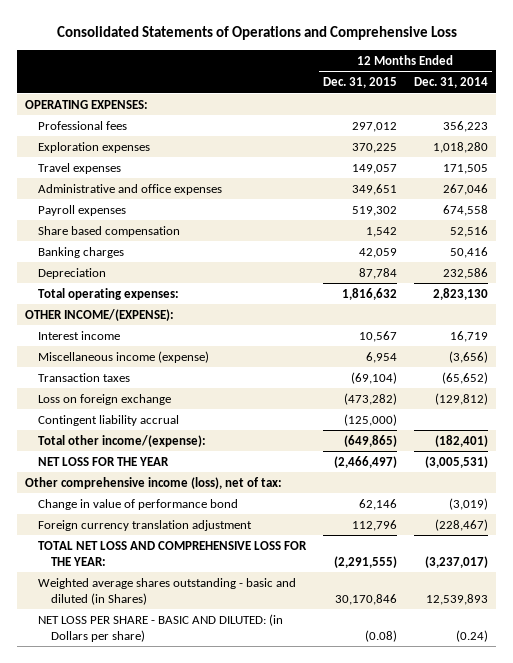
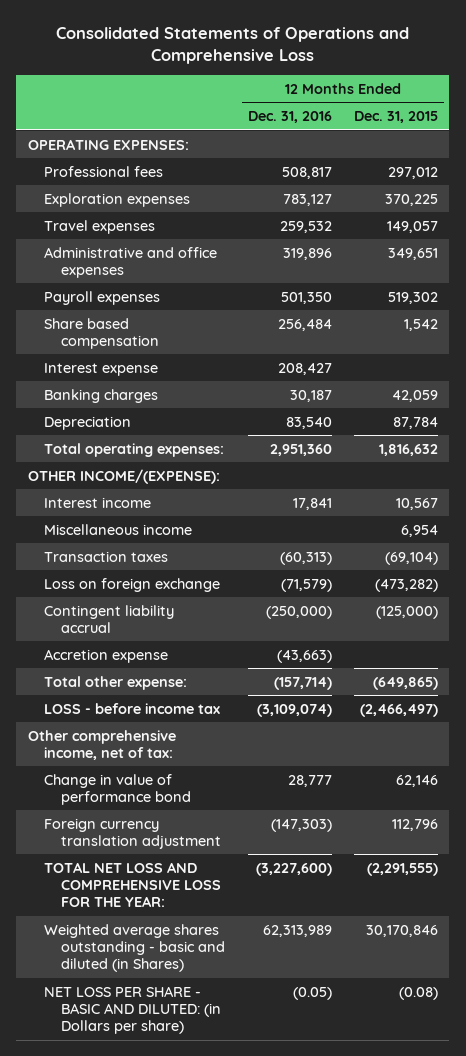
[413,77,488,89] Dec. 31, 2014 -> none
none -> [247,111,332,124] Dec. 31, 2016
none -> [44,362,159,376] Interest expense
[38,350,210,363] Miscellaneous income (expense) -> [44,523,193,535] Miscellaneous income
none -> [44,648,169,663] Accretion expense
[38,434,207,447] Total other income/(expense): -> [44,675,188,690] Total other expense:
[38,456,170,466] NET LOSS FOR THE YEAR -> [44,702,221,714] LOSS - before income tax
[25,476,283,489] Other comprehensive income (loss), net of tax: -> [27,729,176,760] Other comprehensive income, net of tax:

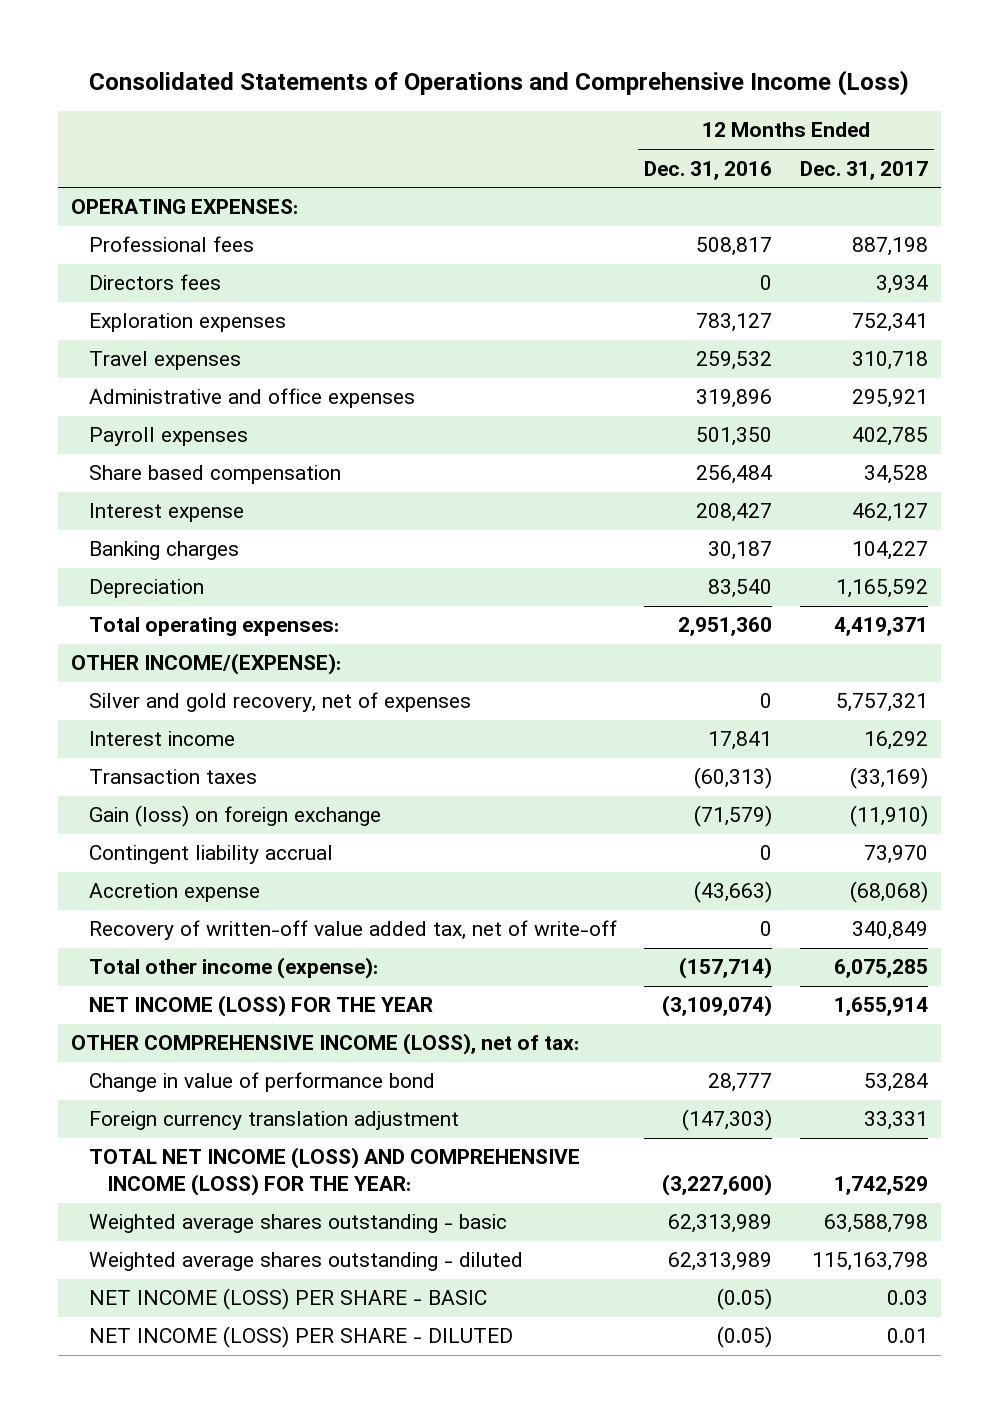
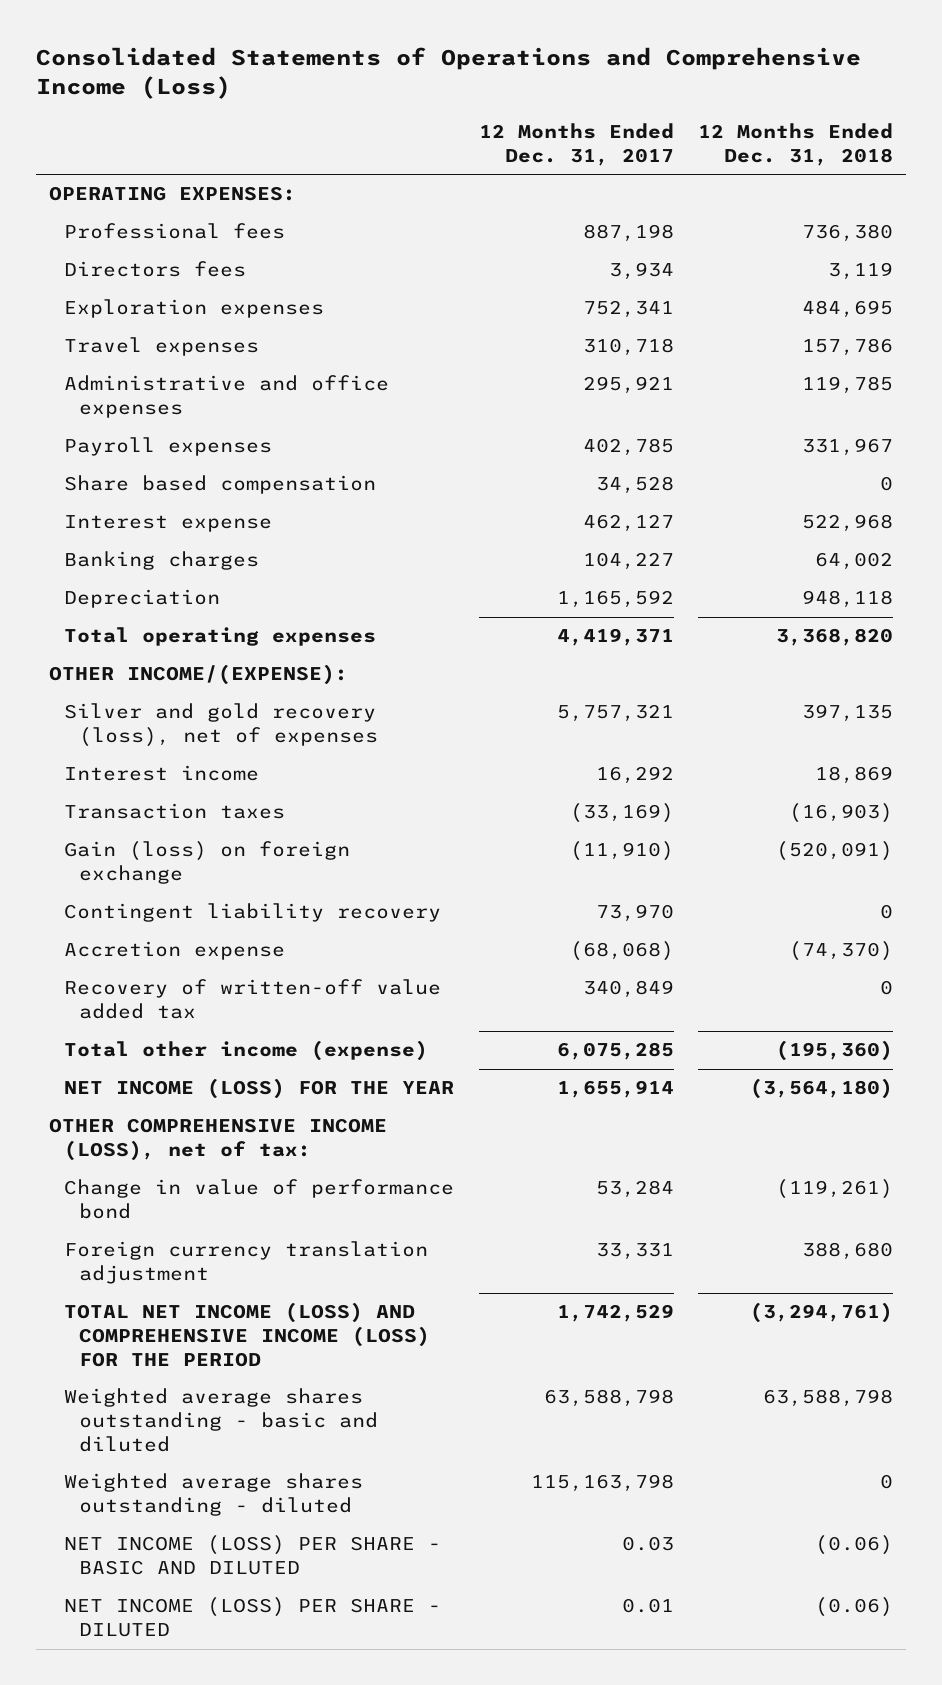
[644,160,773,180] Dec. 31, 2016 -> none
none -> [698,122,894,166] 12 Months Ended Dec. 31, 2018
[89,617,340,637] Total operating expenses: -> [63,627,376,647] Total operating expenses
[89,692,472,713] Silver and gold recovery, net of expenses -> [63,703,378,748] Silver and gold recovery (loss), net of expenses
[89,845,334,865] Contingent liability accrual -> [63,903,441,923] Contingent liability recovery
[89,920,618,941] Recovery of written-off value added tax, net of write-off -> [63,979,441,1020] Recovery of written-off value added tax
[89,957,379,980] Total other income (expense): -> [63,1040,428,1062] Total other income (expense)
[89,1147,581,1197] TOTAL NET INCOME (LOSS) AND COMPREHENSIVE INCOME (LOSS) FOR THE YEAR: -> [63,1302,430,1368] TOTAL NET INCOME (LOSS) AND COMPREHENSIVE INCOME (LOSS) FOR THE PERIOD
[89,1214,508,1234] Weighted average shares outstanding - basic -> [63,1388,378,1453] Weighted average shares outstanding - basic and diluted
[89,1288,488,1311] NET INCOME (LOSS) PER SHARE - BASIC -> [63,1535,441,1576] NET INCOME (LOSS) PER SHARE - BASIC AND DILUTED

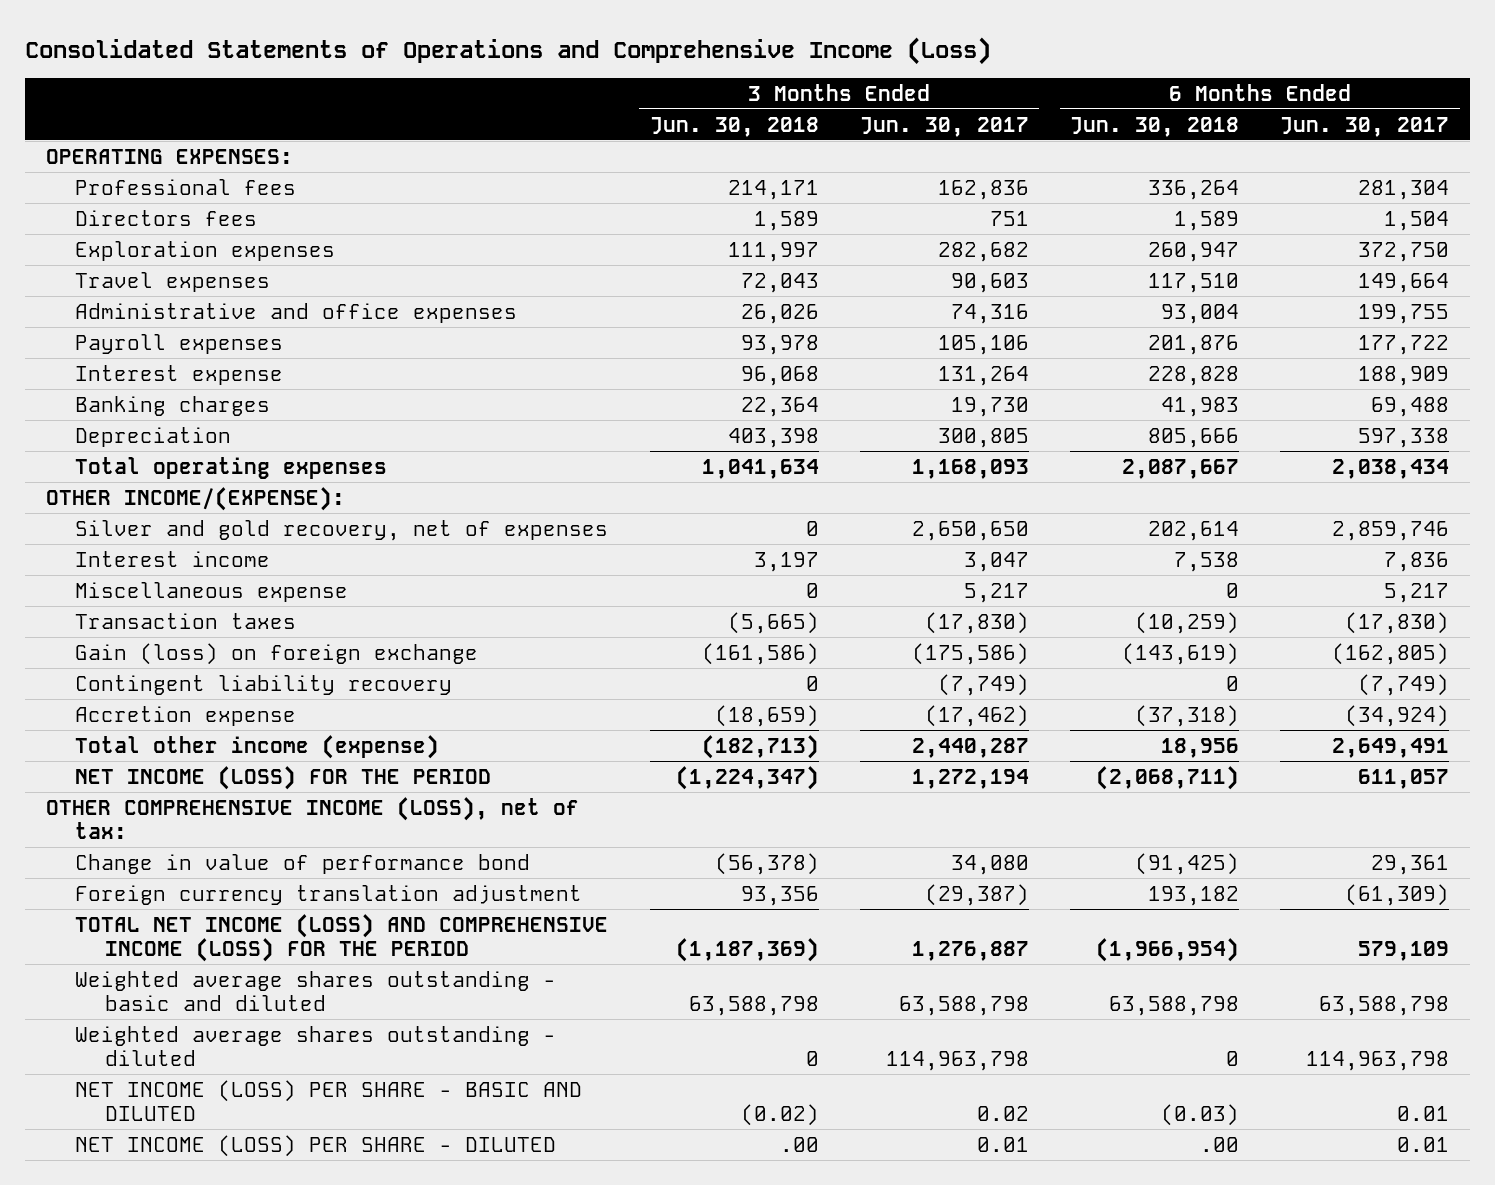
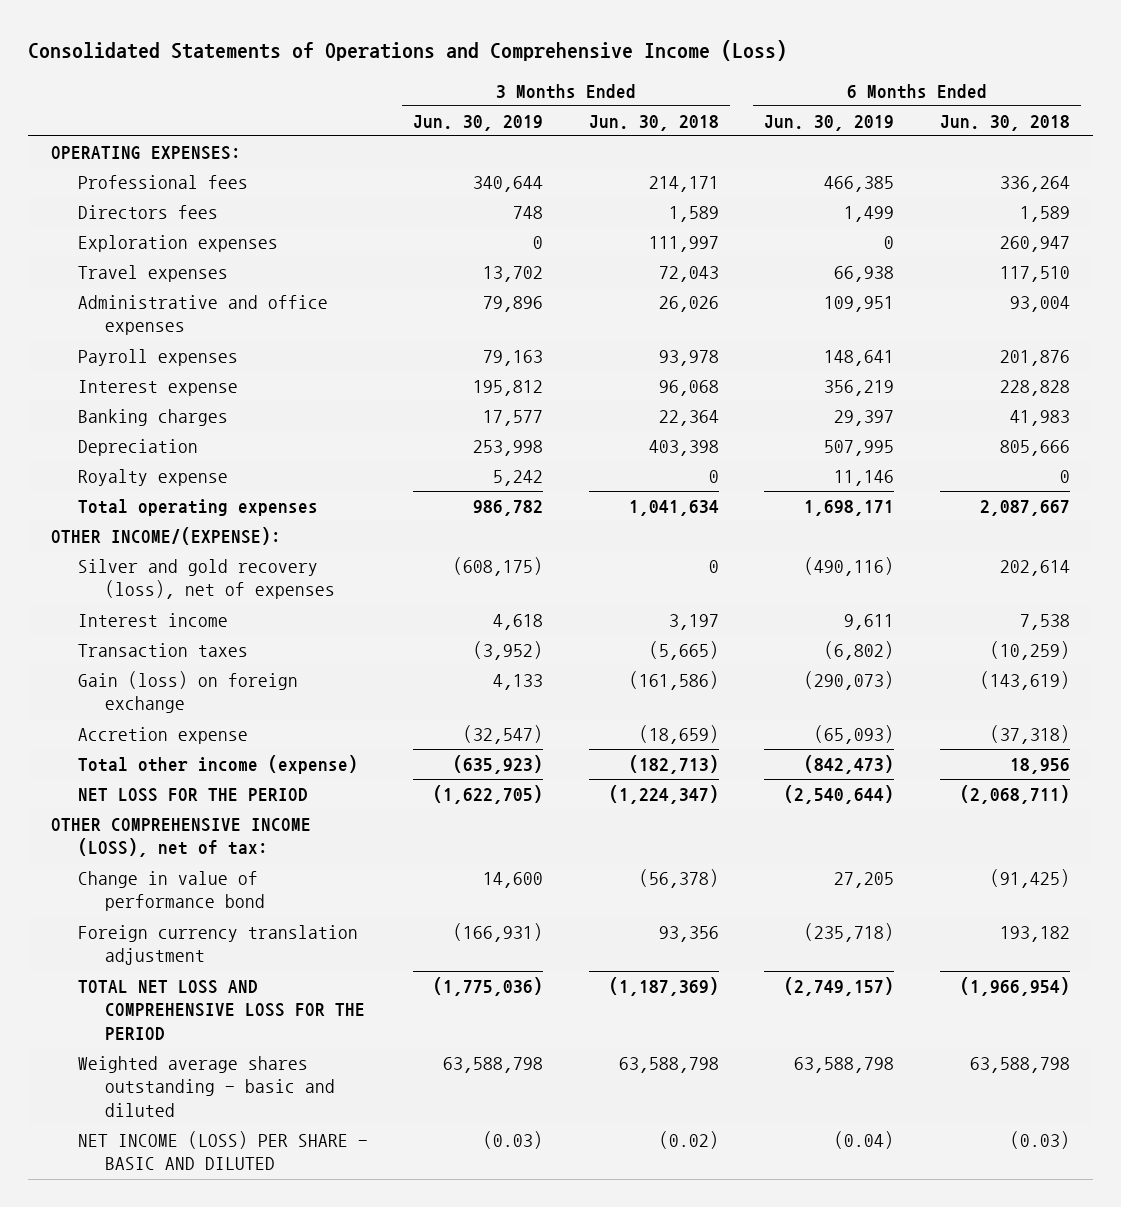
[859,116,1029,137] Jun. 30, 2017 -> none
[1280,116,1450,137] Jun. 30, 2017 -> none
none -> [413,114,544,131] Jun. 30, 2019
none -> [764,114,895,131] Jun. 30, 2019
none -> [77,468,228,486] Royalty expense
[75,519,609,541] Silver and gold recovery, net of expenses -> [77,558,335,600] Silver and gold recovery (loss), net of expenses
[75,581,349,602] Miscellaneous expense -> none
[75,674,453,695] Contingent liability recovery -> none
[75,765,492,790] NET INCOME (LOSS) FOR THE PERIOD -> [77,787,308,802] NET LOSS FOR THE PERIOD
[75,913,609,962] TOTAL NET INCOME (LOSS) AND COMPREHENSIVE INCOME (LOSS) FOR THE PERIOD -> [77,979,365,1040] TOTAL NET LOSS AND COMPREHENSIVE LOSS FOR THE PERIOD
[75,1025,557,1066] Weighted average shares outstanding - diluted -> none
[75,1134,557,1157] NET INCOME (LOSS) PER SHARE - DILUTED -> none

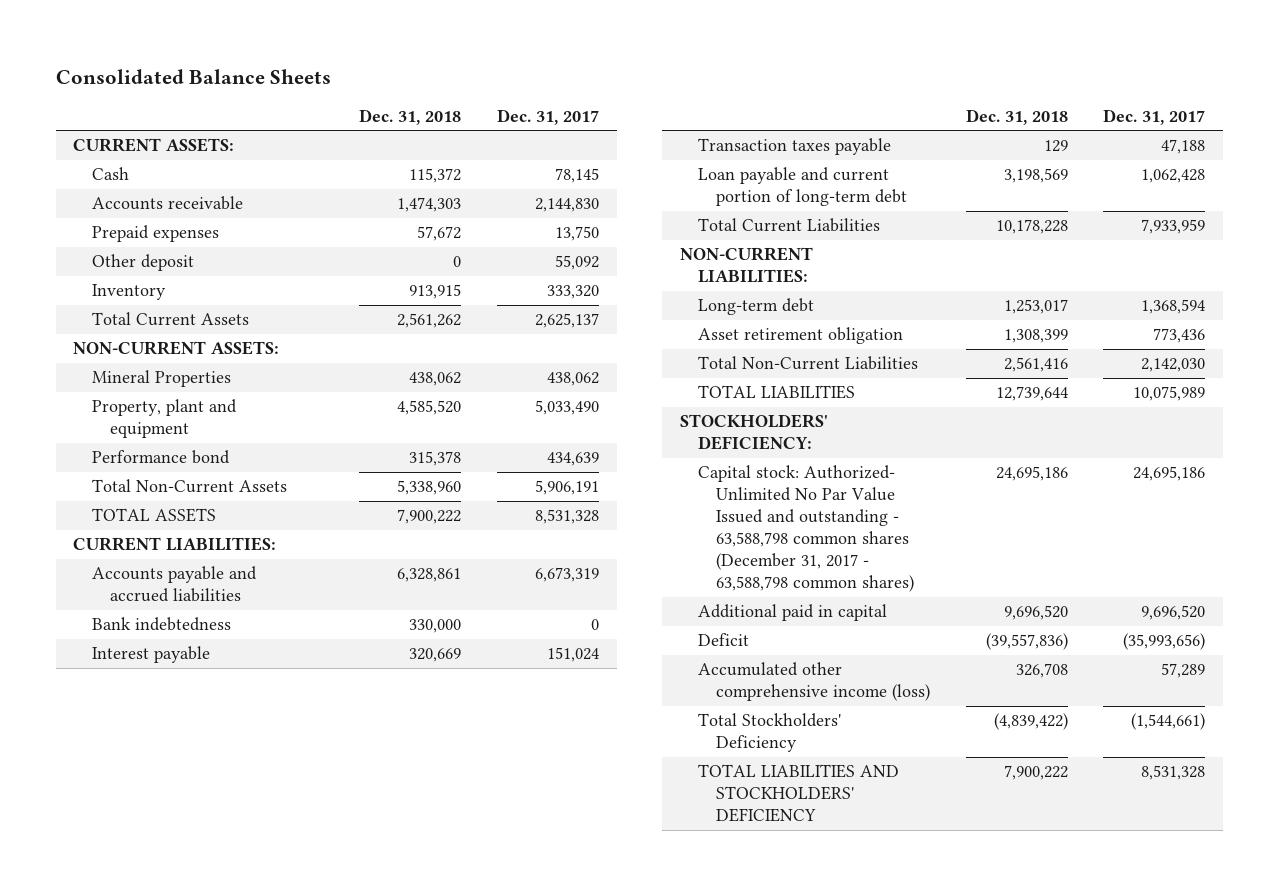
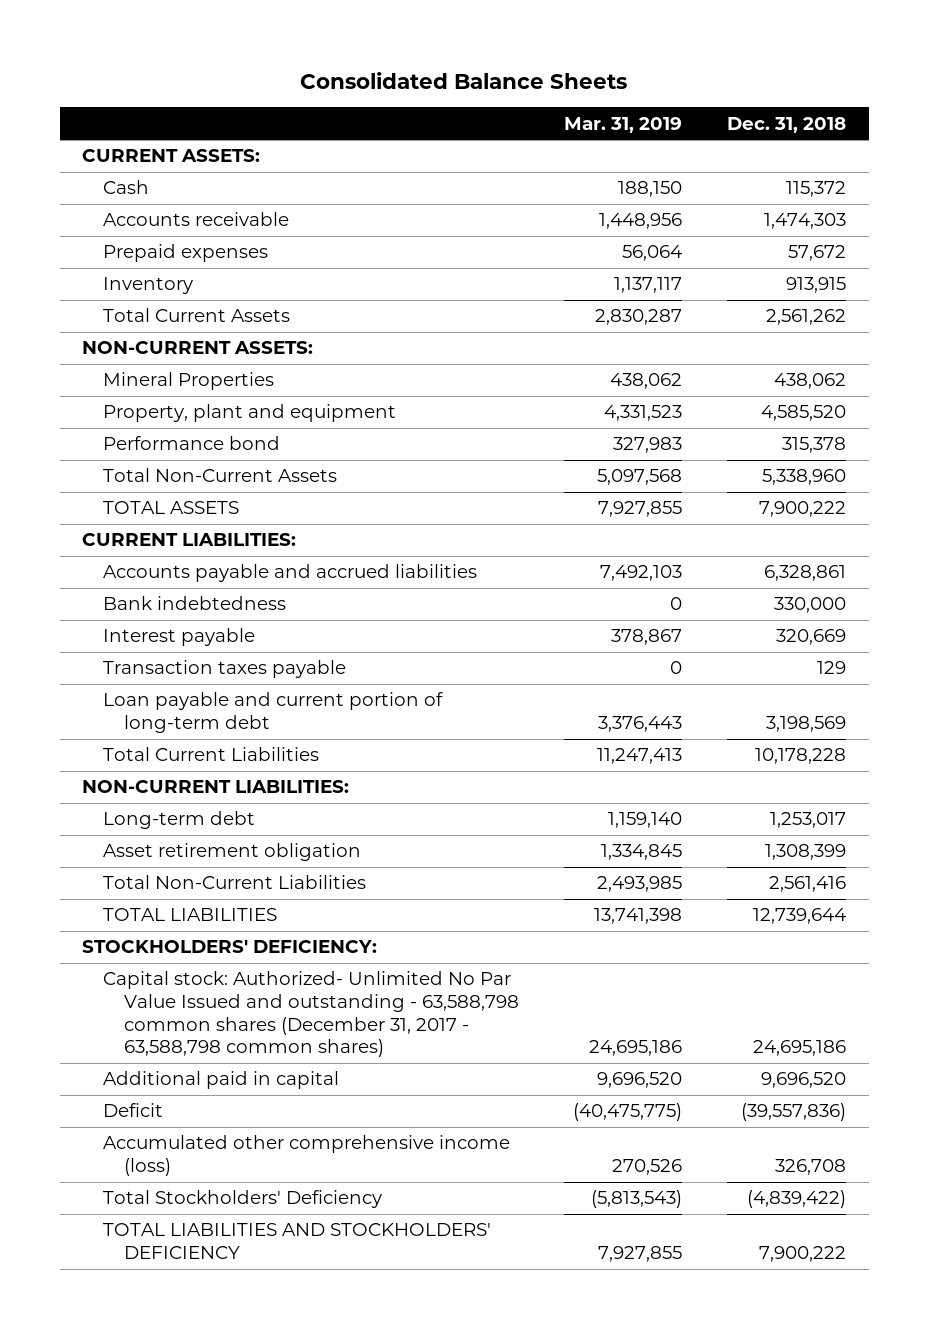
[496,109,599,126] Dec. 31, 2017 -> none
none -> [564,116,683,133] Mar. 31, 2019
[91,254,194,272] Other deposit -> none

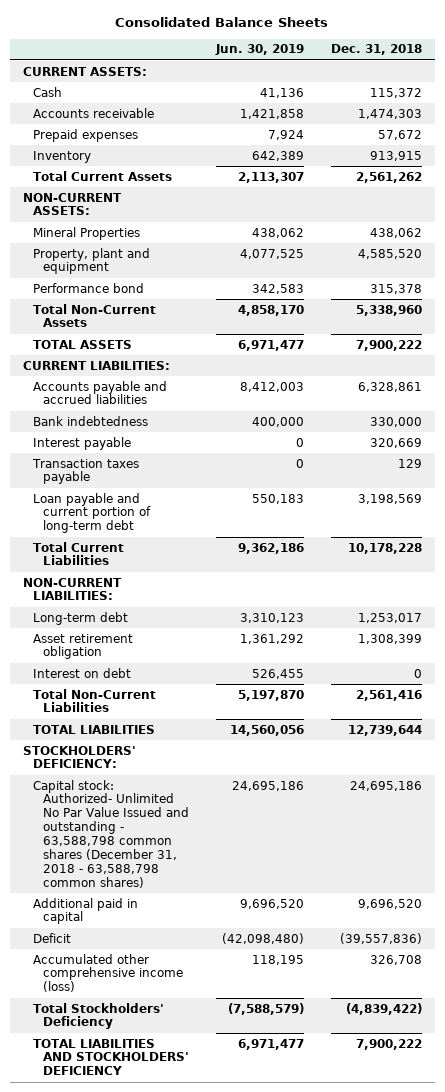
[564,116,683,133] Mar. 31, 2019 -> none
none -> [215,44,305,56] Jun. 30, 2019
none -> [33,667,132,678] Interest on debt
[103,971,520,1058] Capital stock: Authorized- Unlimited No Par Value Issued and outstanding - 63,588,798 common shares (December 31, 2017 - 63,588,798 common shares) -> [33,779,190,888] Capital stock: Authorized- Unlimited No Par Value Issued and outstanding - 63,588,798 common shares (December 31, 2018 - 63,588,798 common shares)

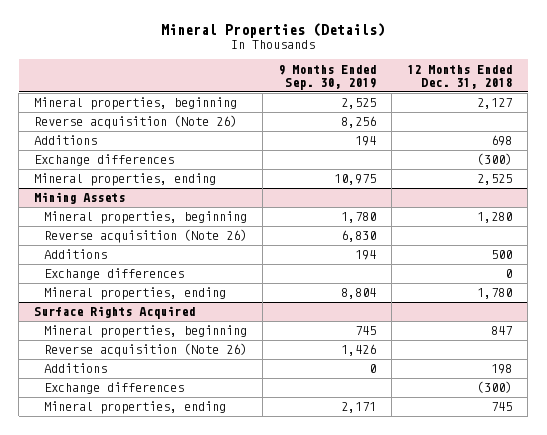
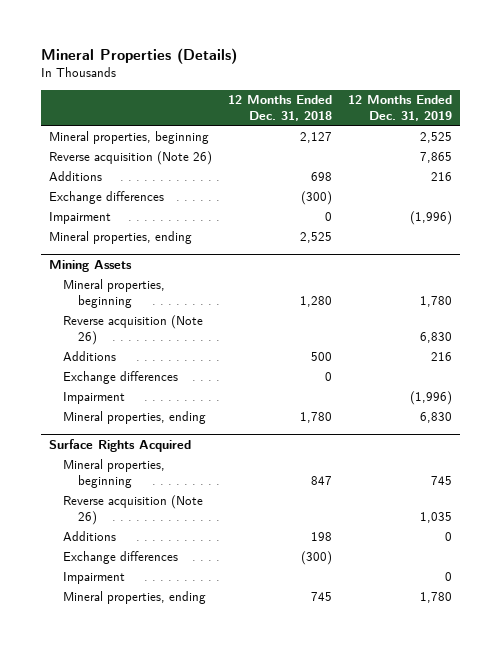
[278,64,377,90] 9 Months Ended Sep. 30, 2019 -> none
none -> [347,95,452,122] 12 Months Ended Dec. 31, 2019
none -> [48,212,111,225] Impairment
none -> [63,392,126,405] Impairment
none -> [63,572,126,585] Impairment

